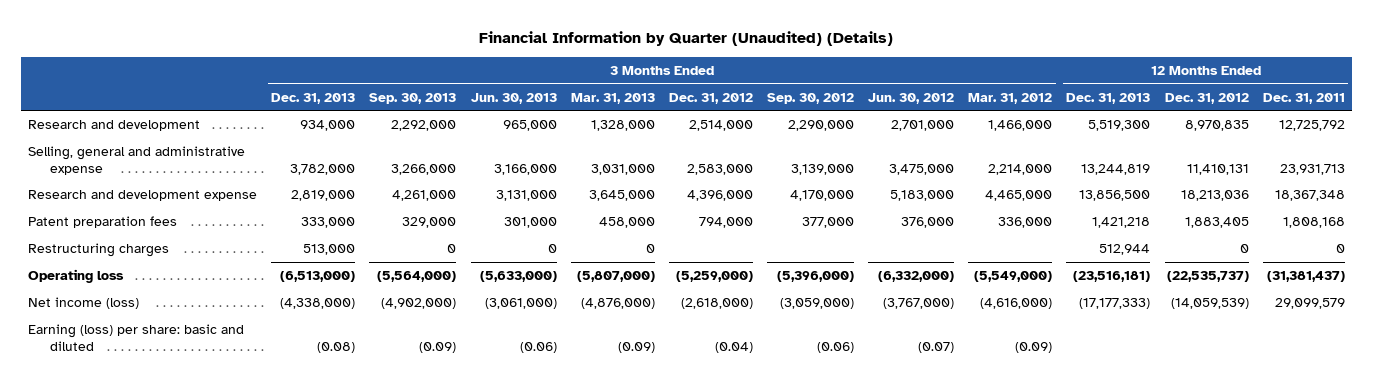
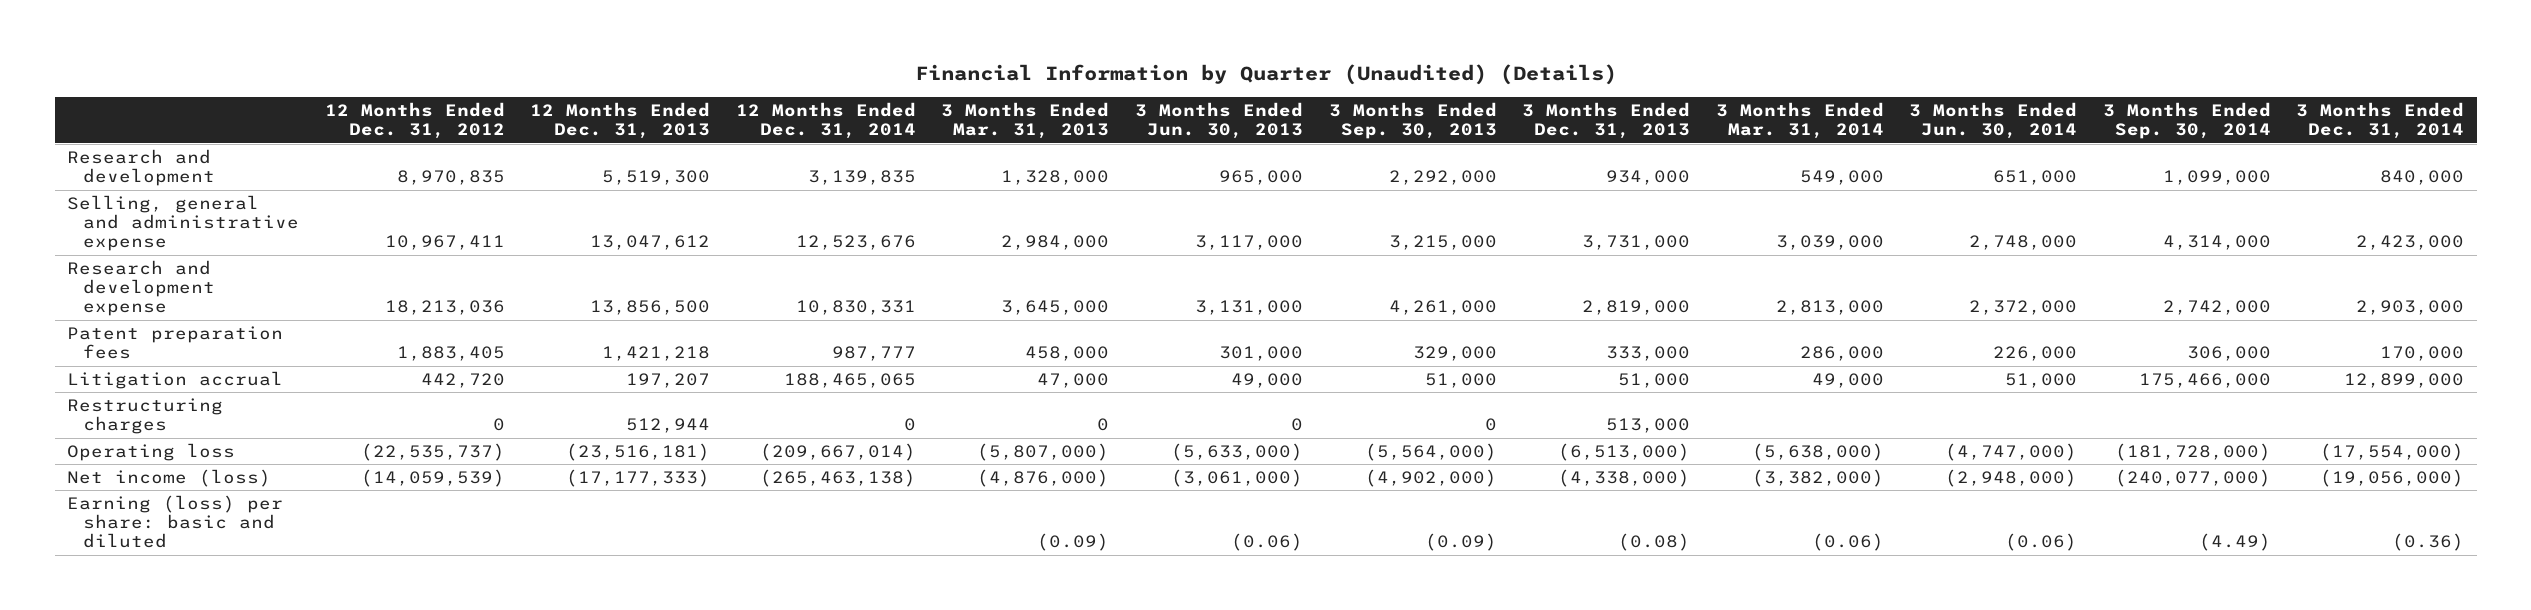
[668,92,753,104] Dec. 31, 2012 -> none
[766,92,854,104] Sep. 30, 2012 -> none
[868,92,955,104] Jun. 30, 2012 -> none
[968,92,1053,104] Mar. 31, 2012 -> none
[1262,92,1345,104] Dec. 31, 2011 -> none
none -> [735,102,916,140] 12 Months Ended Dec. 31, 2014
none -> [1715,102,1884,140] 3 Months Ended Mar. 31, 2014
none -> [1909,102,2078,140] 3 Months Ended Jun. 30, 2014
none -> [2102,102,2271,140] 3 Months Ended Sep. 30, 2014
none -> [2296,102,2465,140] 3 Months Ended Dec. 31, 2014
[290,163,356,175] 3,782,000 -> [1582,235,1691,251] 3,731,000
[391,163,457,175] 3,266,000 -> [1388,235,1497,251] 3,215,000
[493,163,557,175] 3,166,000 -> [1194,235,1303,251] 3,117,000
[590,163,655,175] 3,031,000 -> [1001,235,1110,251] 2,984,000
[1081,163,1151,175] 13,244,819 -> [590,235,711,251] 13,047,612
[1186,163,1249,175] 11,410,131 -> [384,235,505,251] 10,967,411
none -> [67,371,284,390] Litigation accrual

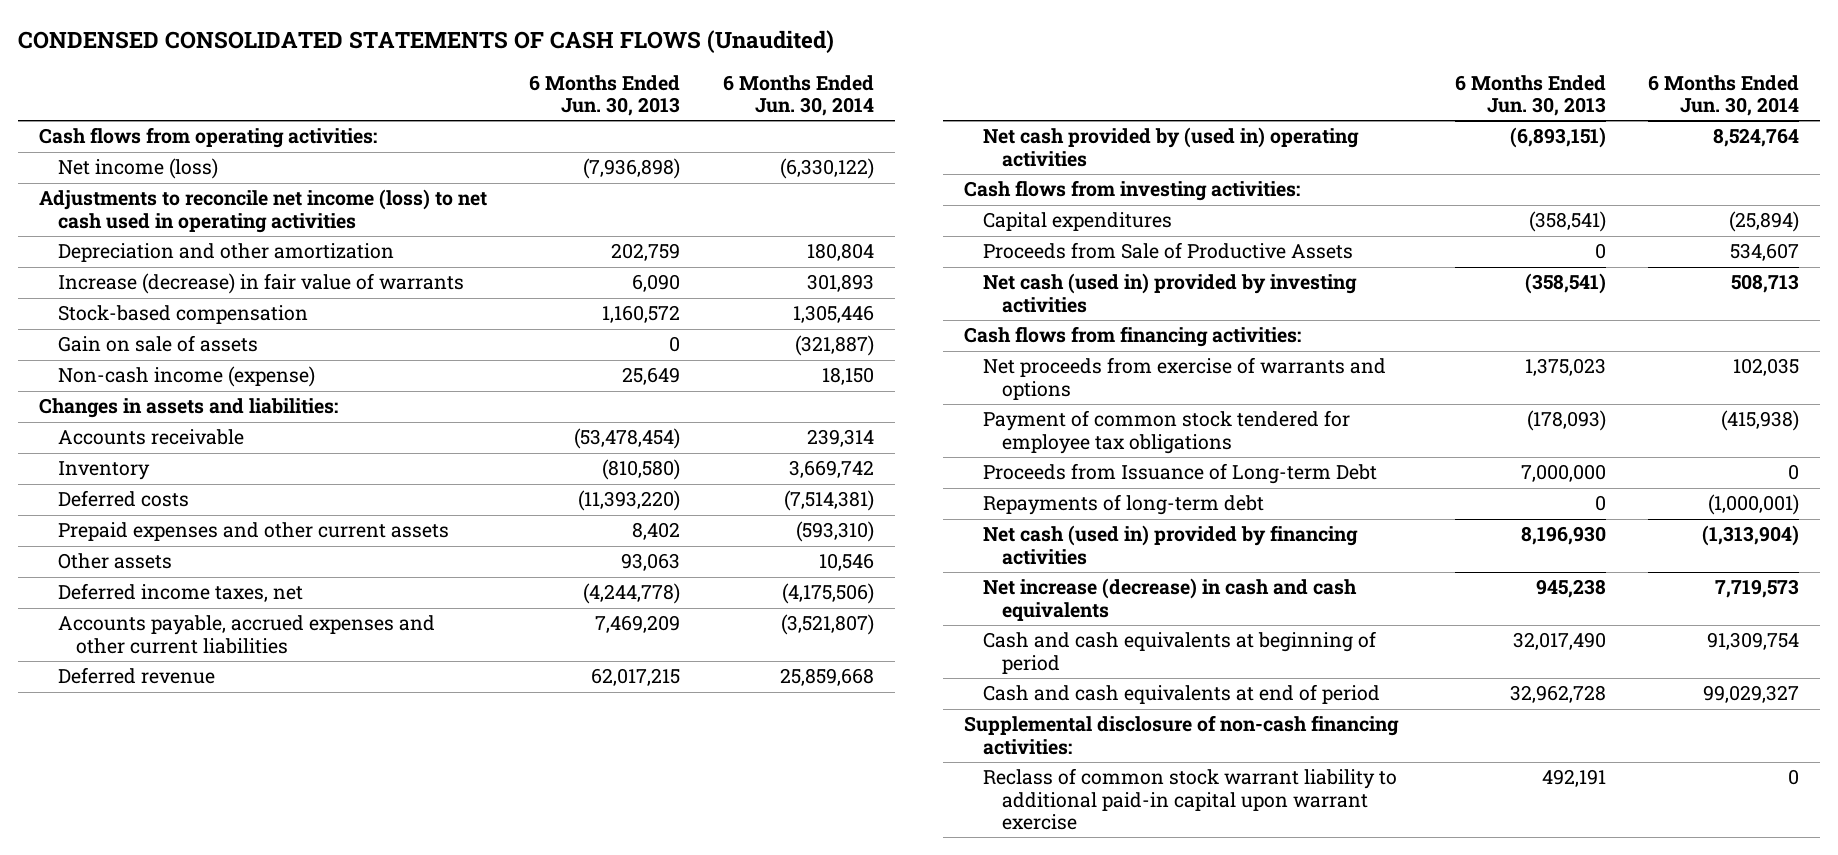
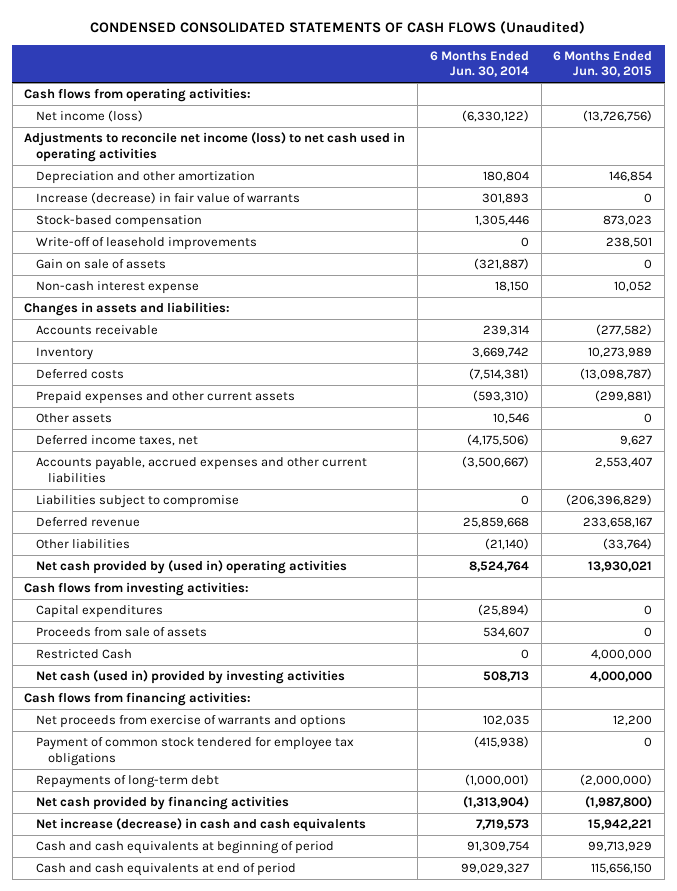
[529,74,681,117] 6 Months Ended Jun. 30, 2013 -> none
none -> [553,50,653,78] 6 Months Ended Jun. 30, 2015
none -> [36,237,258,251] Write-off of leasehold improvements
[57,366,315,388] Non-cash income (expense) -> [36,281,200,295] Non-cash interest expense
[780,614,874,636] (3,521,807) -> [461,456,529,469] (3,500,667)
none -> [36,495,240,509] Liabilities subject to compromise
none -> [36,539,131,550] Other liabilities
[983,242,1354,260] Proceeds from Sale of Productive Assets -> [36,627,208,638] Proceeds from sale of assets
none -> [36,649,133,660] Restricted Cash
[983,463,1378,485] Proceeds from Issuance of Long-term Debt -> none
[983,525,1359,565] Net cash (used in) provided by financing activities -> [36,796,290,811] Net cash provided by financing activities
[964,715,1400,755] Supplemental disclosure of non-cash financing activities: -> none
[983,768,1398,831] Reclass of common stock warrant liability to additional paid-in capital upon warrant exercise -> none

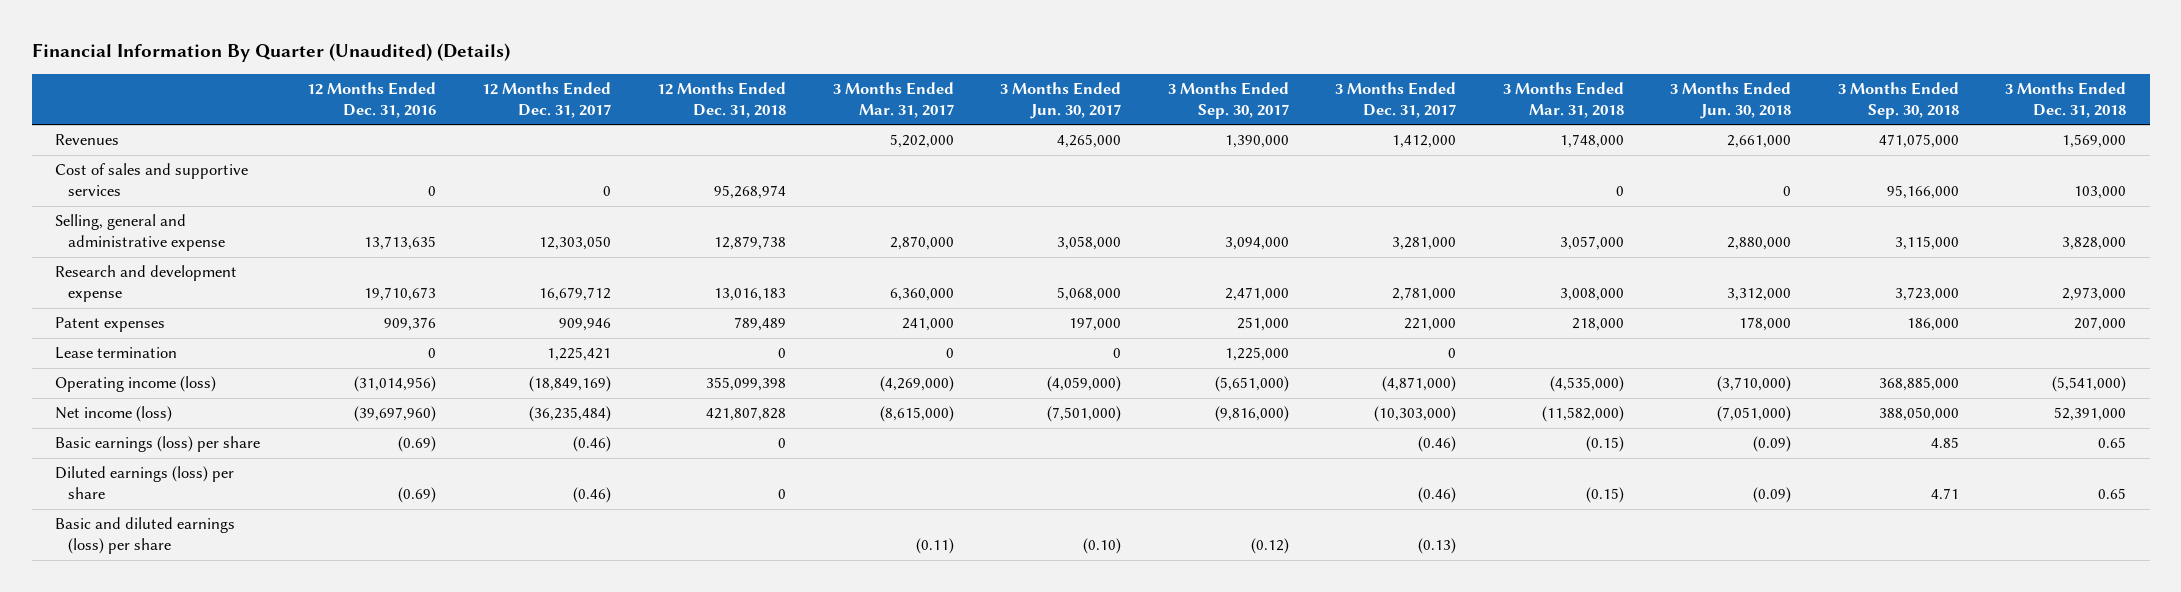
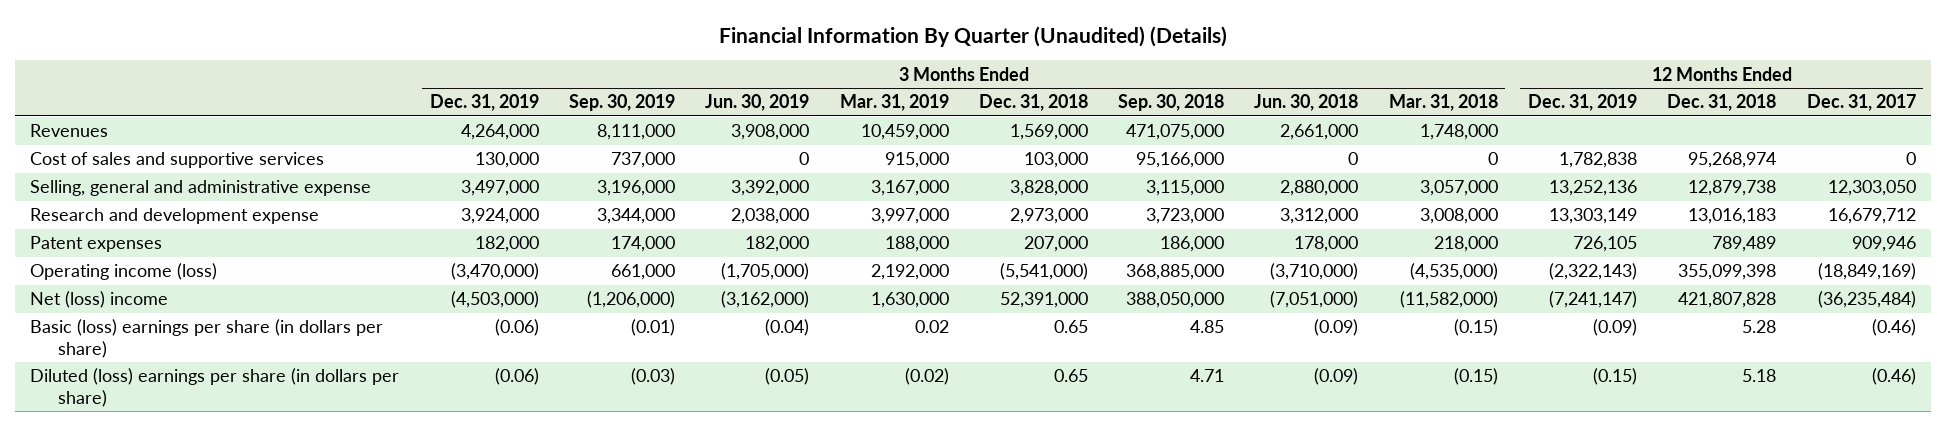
[306,81,436,118] 12 Months Ended Dec. 31, 2016 -> none
[832,81,954,118] 3 Months Ended Mar. 31, 2017 -> none
[1000,81,1122,119] 3 Months Ended Jun. 30, 2017 -> none
[1167,81,1289,119] 3 Months Ended Sep. 30, 2017 -> none
[1335,81,1457,118] 3 Months Ended Dec. 31, 2017 -> none
none -> [429,94,539,112] Dec. 31, 2019
none -> [568,94,675,112] Sep. 30, 2019
none -> [705,94,810,112] Jun. 30, 2019
none -> [839,94,949,112] Mar. 31, 2019
none -> [1528,94,1638,112] Dec. 31, 2019
[55,347,178,360] Lease termination -> none
[55,517,236,555] Basic and diluted earnings (loss) per share -> none
[55,406,173,423] Net income (loss) -> [30,291,169,309] Net (loss) income
[55,436,261,453] Basic earnings (loss) per share -> [30,319,384,358] Basic (loss) earnings per share (in dollars per share)
[778,438,787,449] 0 -> [1742,320,1777,334] 5.28
[55,466,235,500] Diluted earnings (loss) per share -> [30,368,400,407] Diluted (loss) earnings per share (in dollars per share)
[778,489,787,500] 0 -> [1742,369,1777,383] 5.18

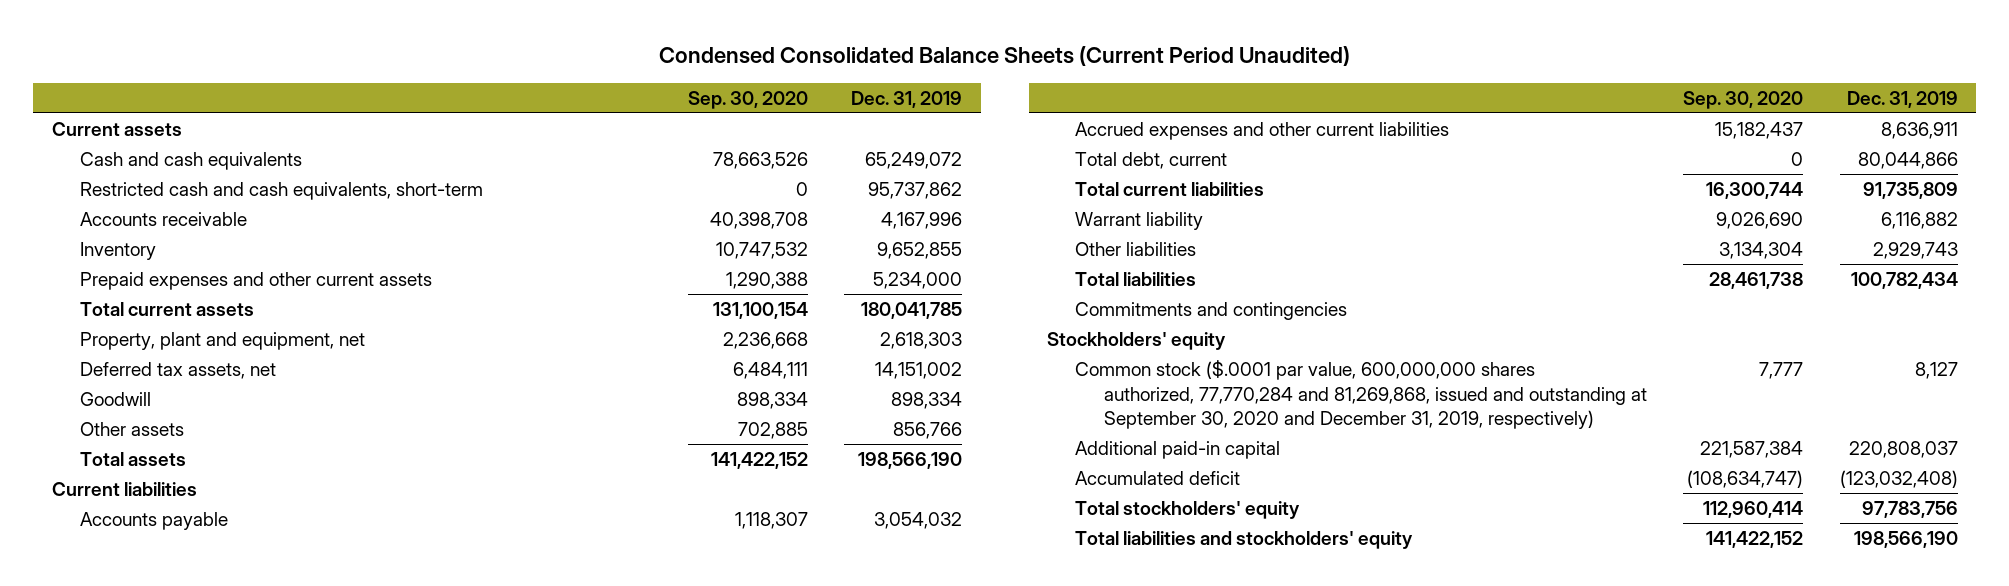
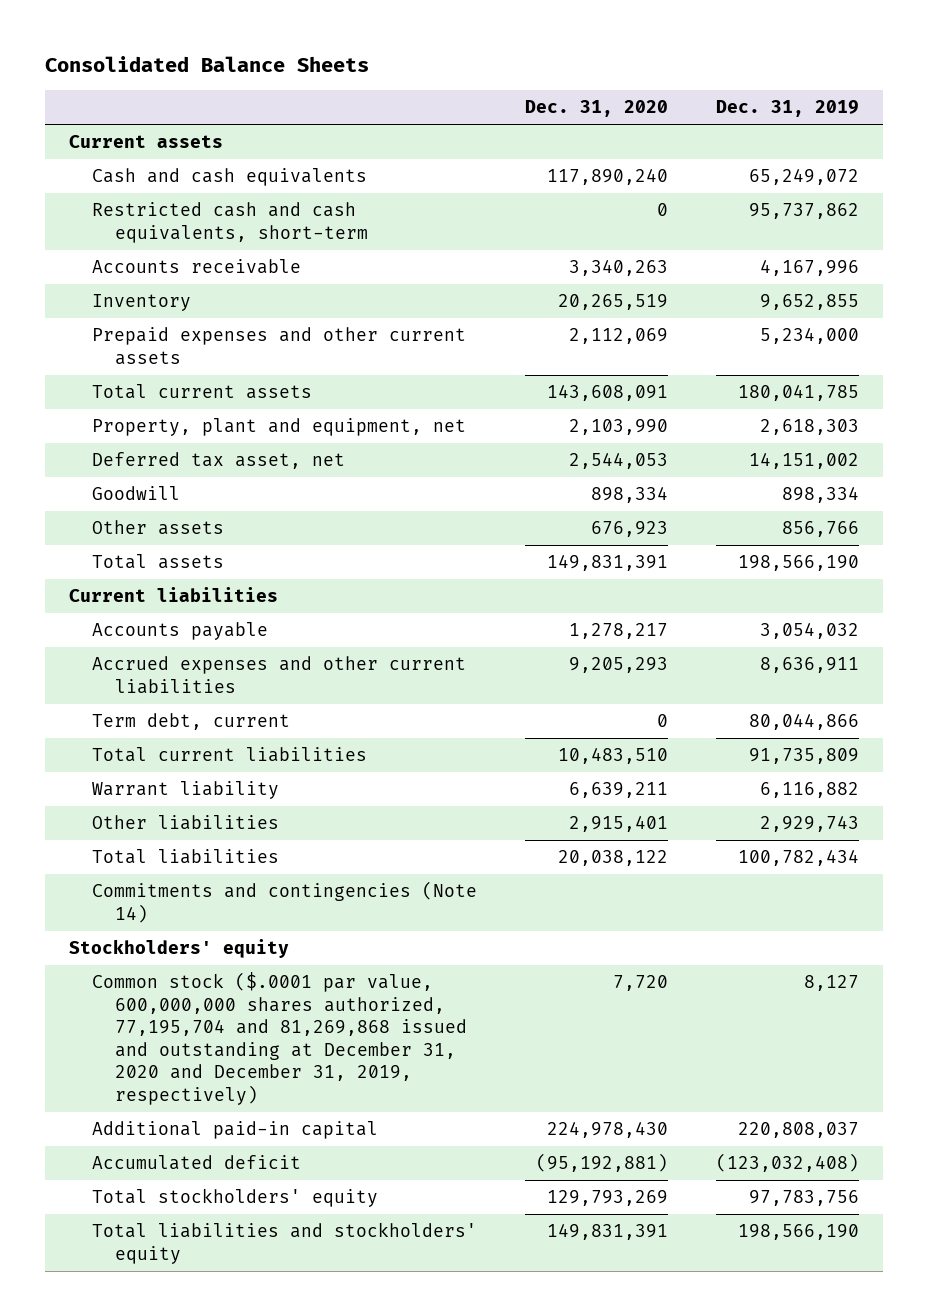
[658,46,1350,67] Condensed Consolidated Balance Sheets (Current Period Unaudited) -> [44,56,369,73] Consolidated Balance Sheets
[688,90,809,109] Sep. 30, 2020 -> none
none -> [525,100,669,118] Dec. 31, 2020
[80,362,277,380] Deferred tax assets, net -> [92,452,346,470] Deferred tax asset, net
[1075,152,1228,170] Total debt, current -> [92,713,291,731] Term debt, current
[1075,302,1348,321] Commitments and contingencies -> [92,881,478,923] Commitments and contingencies (Note 14)
[1075,360,1647,430] Common stock ($.0001 par value, 600,000,000 shares authorized, 77,770,284 and 81,269,868, issued and outstanding at September 30, 2020 and December 31, 2019, respectively) -> [92,972,468,1105] Common stock ($.0001 par value, 600,000,000 shares authorized, 77,195,704 and 81,269,868 issued and outstanding at December 31, 2020 and December 31, 2019, respectively)

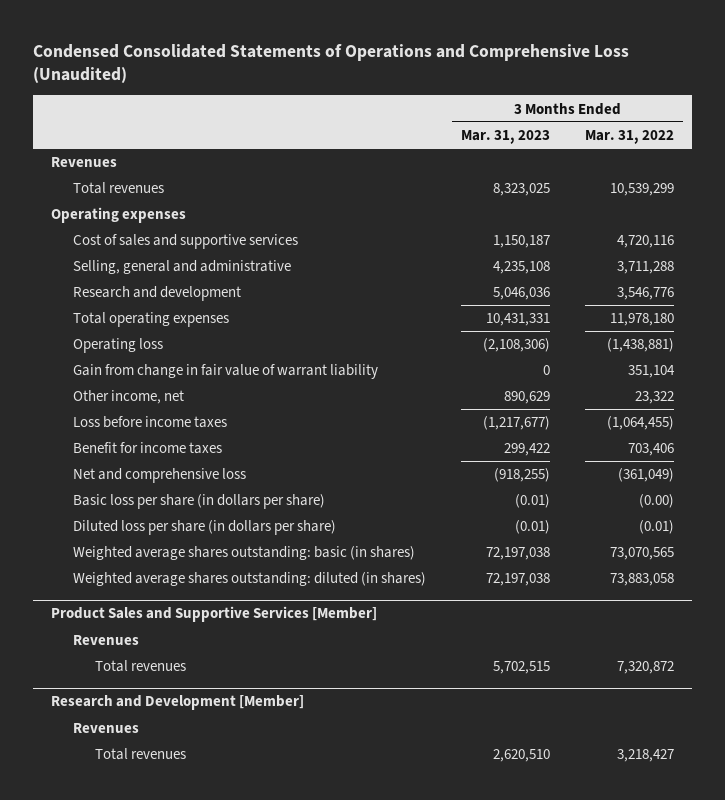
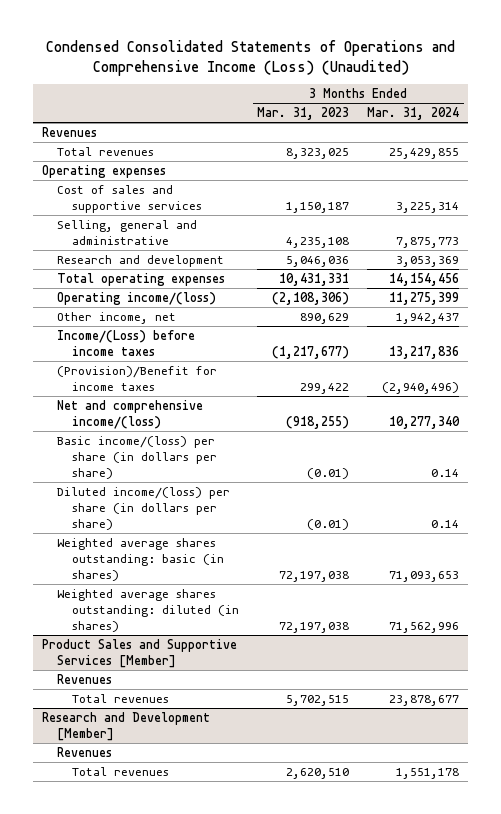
[32,43,629,84] Condensed Consolidated Statements of Operations and Comprehensive Loss (Unaudited) -> [45,40,455,76] Condensed Consolidated Statements of Operations and Comprehensive Income (Loss) (Unaudited)
[585,130,675,145] Mar. 31, 2022 -> none
none -> [367,106,460,120] Mar. 31, 2024
[72,364,378,380] Gain from change in fair value of warrant liability -> none
[72,338,163,354] Operating loss -> [57,291,217,305] Operating income/(loss)
[72,416,227,429] Loss before income taxes -> [57,329,196,356] Income/(Loss) before income taxes
[72,442,222,455] Benefit for income taxes -> [57,365,218,391] (Provision)/Benefit for income taxes
[72,468,246,484] Net and comprehensive loss -> [57,399,204,429] Net and comprehensive income/(loss)
[72,494,325,510] Basic loss per share (in dollars per share) -> [57,435,218,479] Basic income/(loss) per share (in dollars per share)
[72,520,336,536] Diluted loss per share (in dollars per share) -> [57,486,231,530] Diluted income/(loss) per share (in dollars per share)

